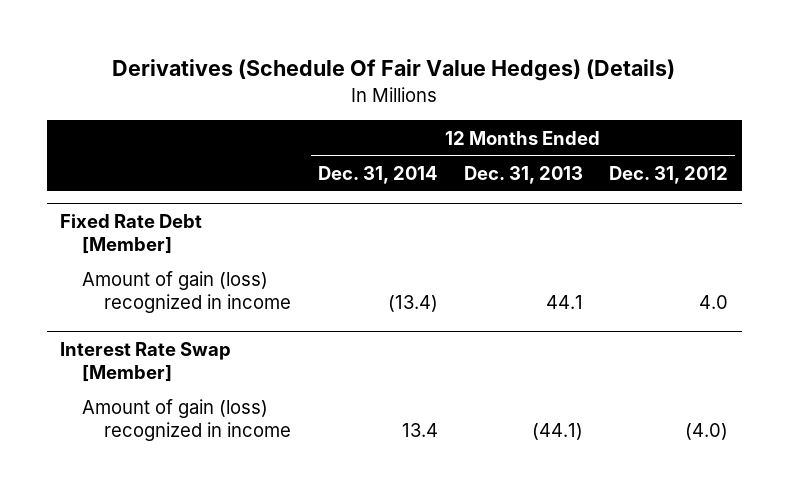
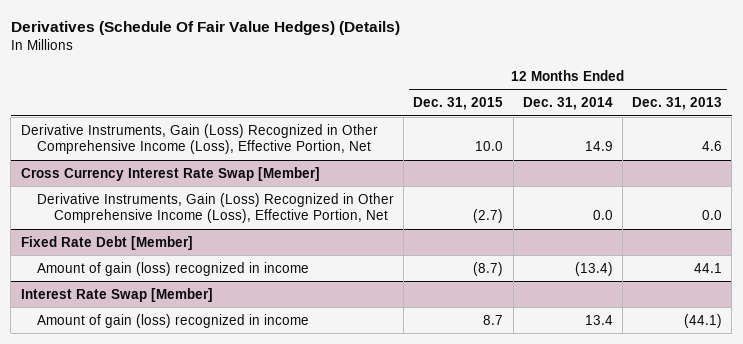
[609,165,729,184] Dec. 31, 2012 -> none
none -> [413,97,504,111] Dec. 31, 2015
none -> [20,123,378,155] Derivative Instruments, Gain (Loss) Recognized in Other Comprehensive Income (Loss), Effective Portion, Net
none -> [20,166,320,181] Cross Currency Interest Rate Swap [Member]
none -> [37,192,395,224] Derivative Instruments, Gain (Loss) Recognized in Other Comprehensive Income (Loss), Effective Portion, Net

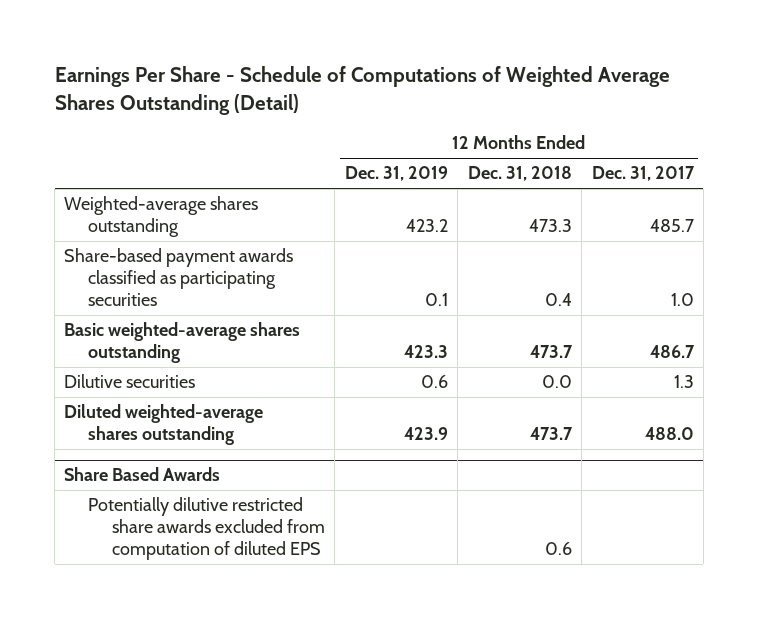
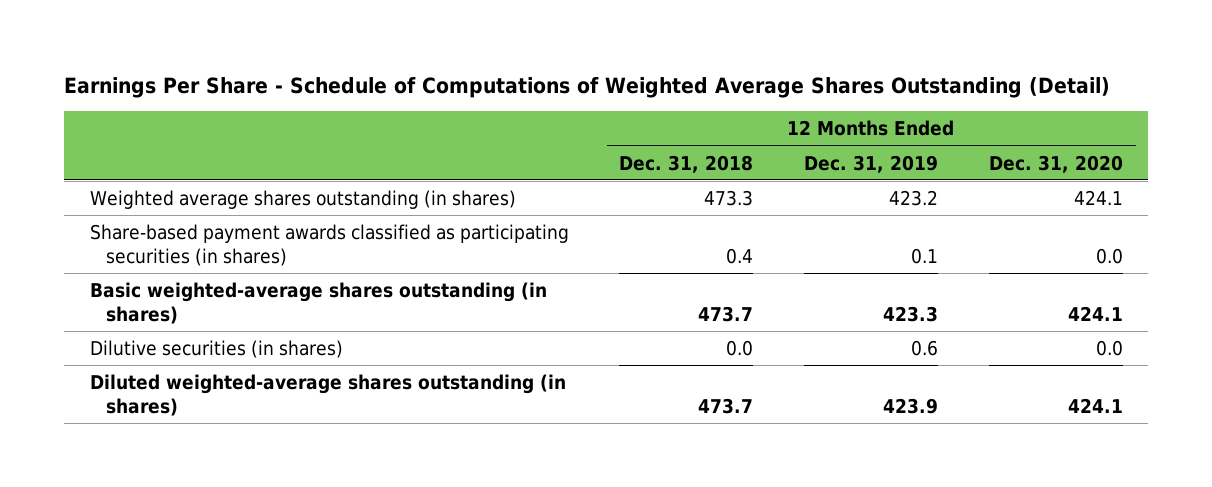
[591,166,695,182] Dec. 31, 2017 -> none
none -> [988,154,1123,173] Dec. 31, 2020
[64,467,221,482] Share Based Awards -> none
[88,497,325,561] Potentially dilutive restricted share awards excluded from computation of diluted EPS -> none
[64,196,259,238] Weighted-average shares outstanding -> [89,189,516,209] Weighted average shares outstanding (in shares)
[64,248,294,307] Share-based payment awards classified as participating securities -> [89,223,569,266] Share-based payment awards classified as participating securities (in shares)
[64,322,301,364] Basic weighted-average shares outstanding -> [89,281,547,324] Basic weighted-average shares outstanding (in shares)
[64,374,196,389] Dilutive securities -> [89,339,343,358] Dilutive securities (in shares)
[64,404,264,446] Diluted weighted-average shares outstanding -> [89,373,566,416] Diluted weighted-average shares outstanding (in shares)

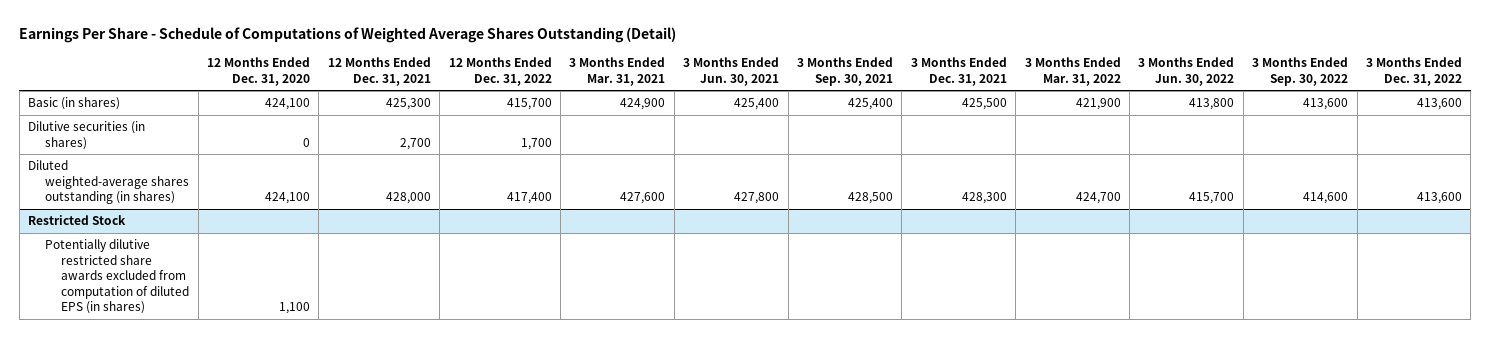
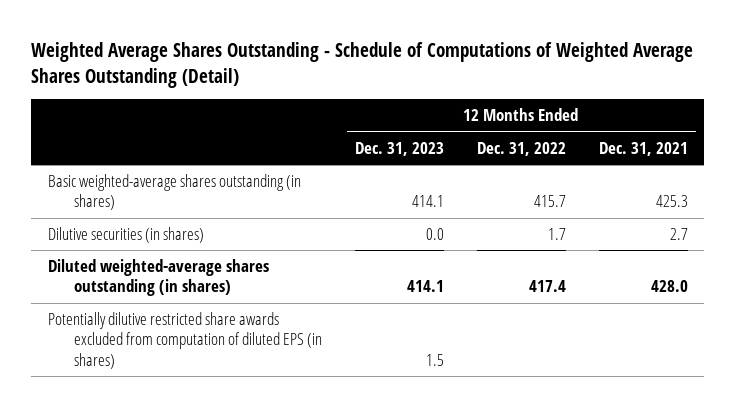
[19,26,677,43] Earnings Per Share - Schedule of Computations of Weighted Average Shares Outstanding (Detail) -> [31,42,694,88] Weighted Average Shares Outstanding - Schedule of Computations of Weighted Average Shares Outstanding (Detail)
[206,57,310,86] 12 Months Ended Dec. 31, 2020 -> none
[569,57,666,86] 3 Months Ended Mar. 31, 2021 -> none
[683,57,780,86] 3 Months Ended Jun. 30, 2021 -> none
[796,57,893,86] 3 Months Ended Sep. 30, 2021 -> none
[910,57,1007,86] 3 Months Ended Dec. 31, 2021 -> none
[1024,57,1121,86] 3 Months Ended Mar. 31, 2022 -> none
[1138,57,1235,86] 3 Months Ended Jun. 30, 2022 -> none
[1252,57,1349,86] 3 Months Ended Sep. 30, 2022 -> none
[1366,57,1463,86] 3 Months Ended Dec. 31, 2022 -> none
none -> [354,141,444,156] Dec. 31, 2023
[28,215,127,226] Restricted Stock -> none
[28,97,121,111] Basic (in shares) -> [47,174,301,211] Basic weighted-average shares outstanding (in shares)
[385,98,431,111] 425,300 -> [655,195,688,208] 425.3
[506,98,552,111] 415,700 -> [533,195,566,208] 415.7
[399,137,431,150] 2,700 -> [669,228,688,241] 2.7
[520,137,552,150] 1,700 -> [547,228,566,241] 1.7
[385,192,431,205] 428,000 -> [650,280,688,293] 428.0
[506,192,552,205] 417,400 -> [528,280,566,293] 417.4

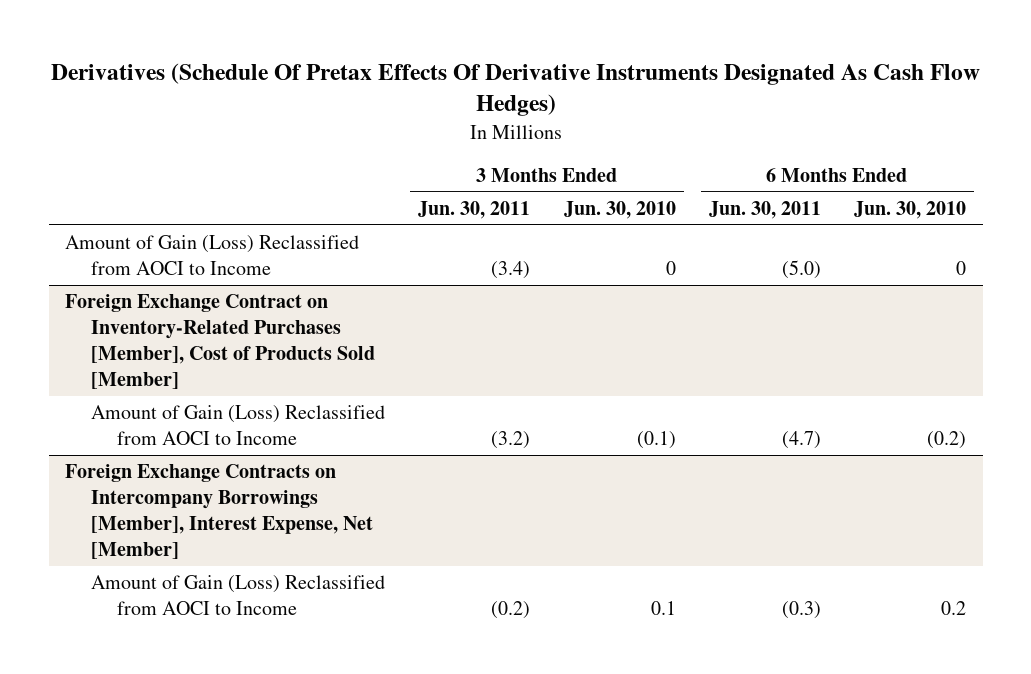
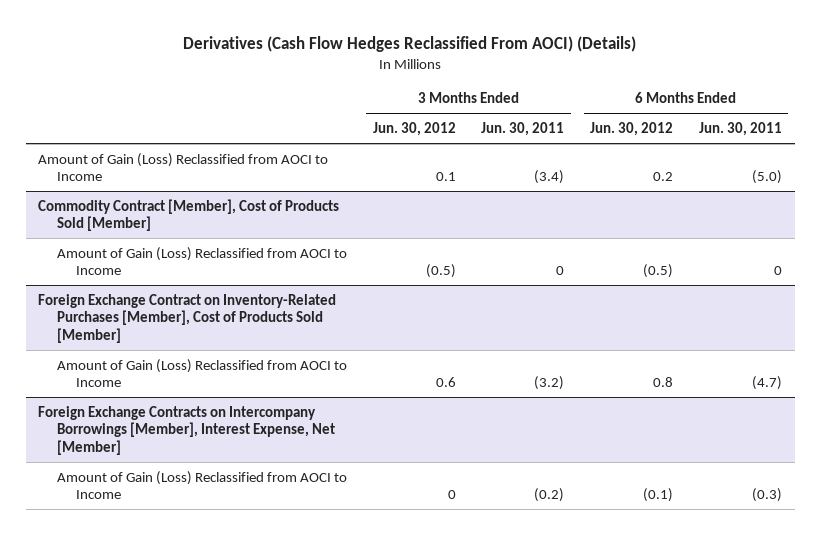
[50,63,980,117] Derivatives (Schedule Of Pretax Effects Of Derivative Instruments Designated As Cash Flow Hedges) -> [183,35,637,52] Derivatives (Cash Flow Hedges Reclassified From AOCI) (Details)
[563,200,676,219] Jun. 30, 2010 -> none
[854,200,967,219] Jun. 30, 2010 -> none
none -> [372,122,456,137] Jun. 30, 2012
none -> [590,122,674,137] Jun. 30, 2012
none -> [38,198,340,232] Commodity Contract [Member], Cost of Products Sold [Member]
none -> [57,246,348,276] Amount of Gain (Loss) Reclassified from AOCI to Income

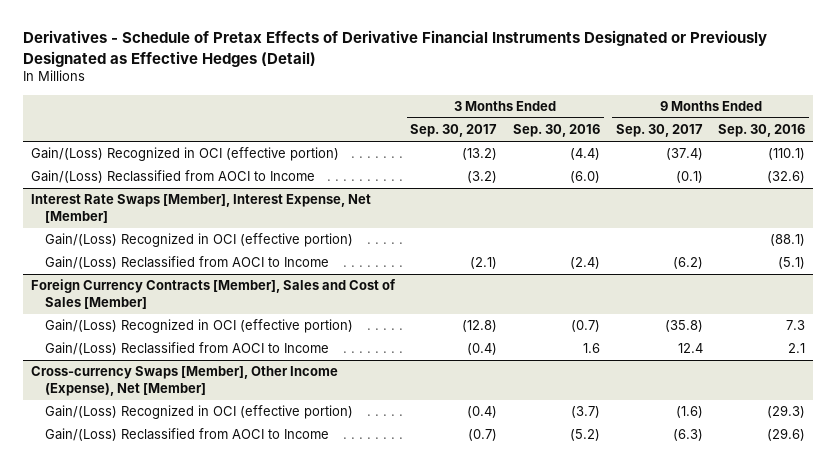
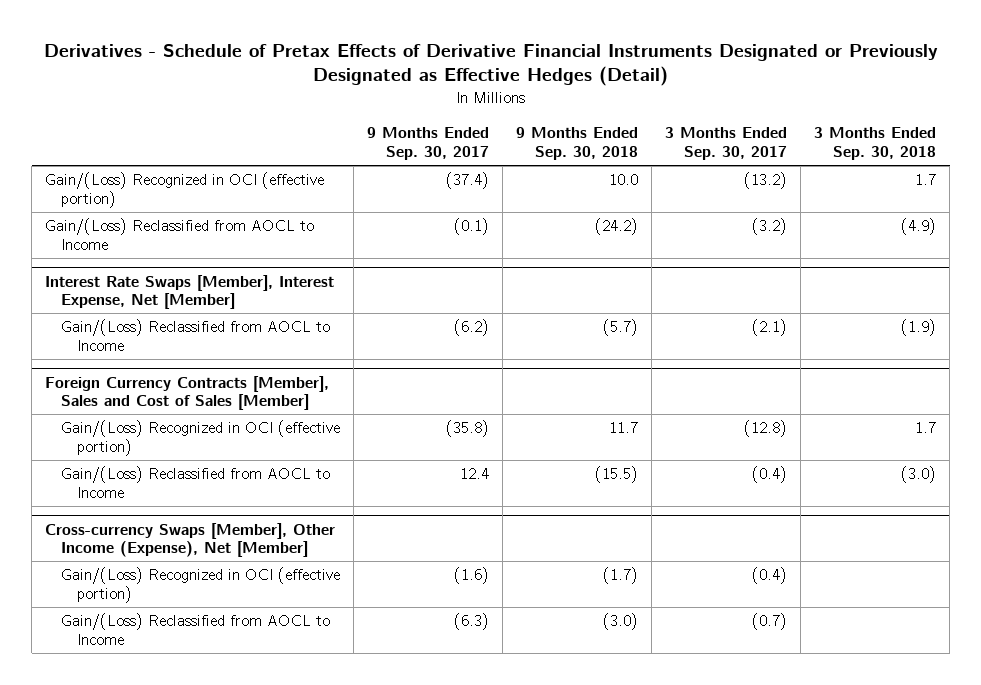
[513,124,601,138] Sep. 30, 2016 -> none
[718,124,806,138] Sep. 30, 2016 -> none
none -> [516,127,639,160] 9 Months Ended Sep. 30, 2018
none -> [814,127,937,160] 3 Months Ended Sep. 30, 2018
[30,170,315,184] Gain/(Loss) Reclassified from AOCI to Income -> [45,218,315,250] Gain/(Loss) Reclassified from AOCL to Income
[45,233,354,248] Gain/(Loss) Recognized in OCI (effective portion) -> none
[45,256,330,270] Gain/(Loss) Reclassified from AOCI to Income -> [61,319,331,351] Gain/(Loss) Reclassified from AOCL to Income
[45,342,330,356] Gain/(Loss) Reclassified from AOCI to Income -> [61,466,331,498] Gain/(Loss) Reclassified from AOCL to Income
[45,428,330,442] Gain/(Loss) Reclassified from AOCI to Income -> [61,613,331,645] Gain/(Loss) Reclassified from AOCL to Income

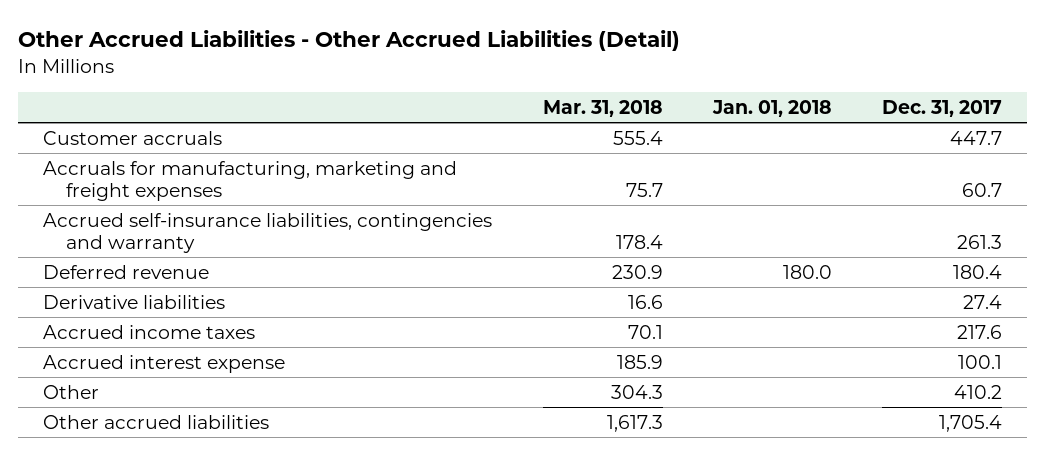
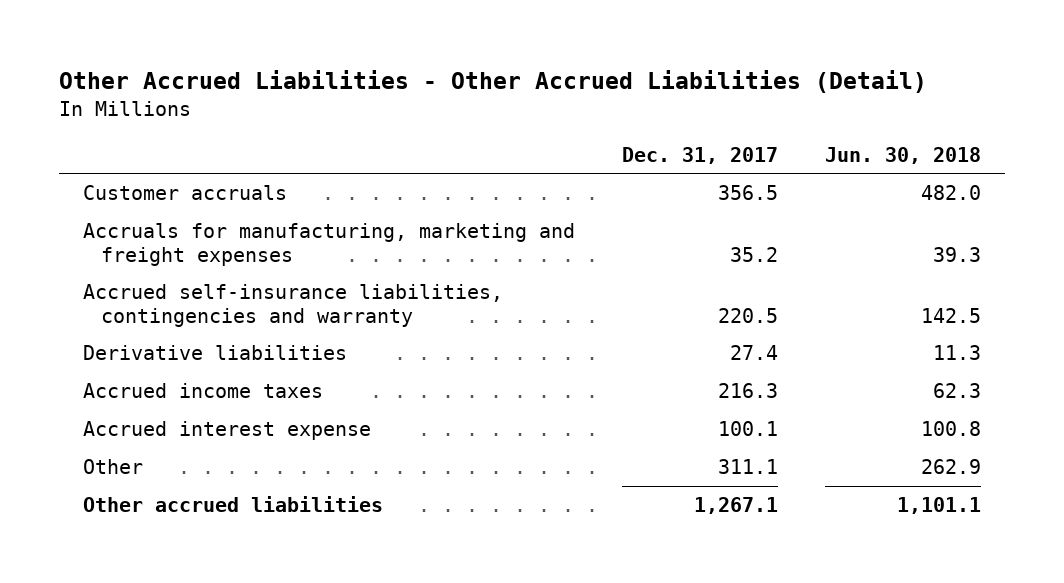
[542,99,663,117] Mar. 31, 2018 -> none
[711,99,832,117] Jan. 01, 2018 -> none
none -> [825,146,982,164] Jun. 30, 2018
[43,264,210,279] Deferred revenue -> none
[950,130,1003,145] 447.7 -> [717,185,778,201] 356.5
[962,182,1003,197] 60.7 -> [729,246,778,262] 35.2
[957,234,1003,249] 261.3 -> [717,307,778,323] 220.5
[957,324,1003,339] 217.6 -> [717,383,778,399] 216.3
[954,384,1003,399] 410.2 -> [717,459,778,475] 311.1
[939,414,1003,432] 1,705.4 -> [693,497,778,515] 1,267.1

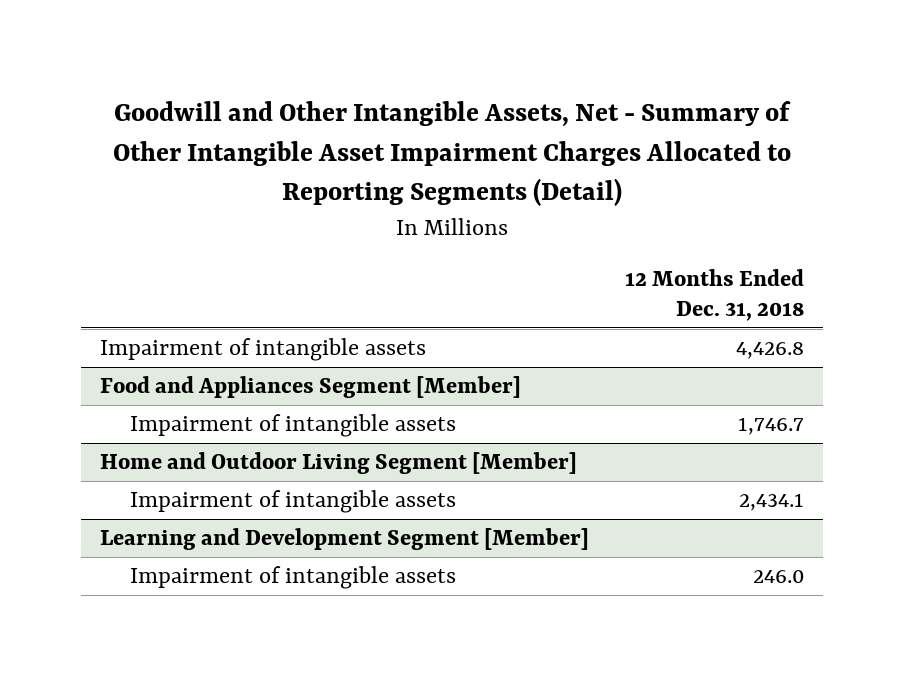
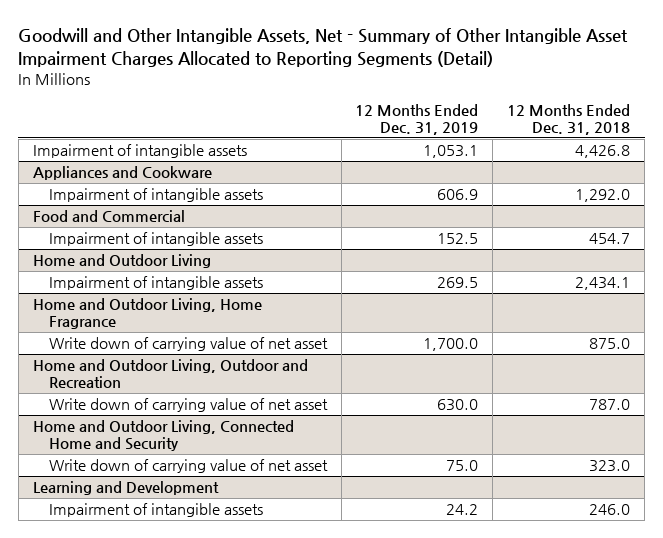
none -> [355,104,479,136] 12 Months Ended Dec. 31, 2019
[99,376,521,399] Food and Appliances Segment [Member] -> [32,165,212,180] Appliances and Cookware
[738,417,805,436] 1,746.7 -> [575,188,631,202] 1,292.0
none -> [32,209,185,222] Food and Commercial
none -> [48,231,263,246] Impairment of intangible assets
[99,452,577,475] Home and Outdoor Living Segment [Member] -> [32,253,211,268] Home and Outdoor Living
none -> [32,297,262,330] Home and Outdoor Living, Home Fragrance
none -> [48,336,328,351] Write down of carrying value of net asset
none -> [32,358,308,389] Home and Outdoor Living, Outdoor and Recreation
none -> [48,397,328,412] Write down of carrying value of net asset
none -> [32,419,294,452] Home and Outdoor Living, Connected Home and Security
none -> [48,458,328,473] Write down of carrying value of net asset
[99,528,589,551] Learning and Development Segment [Member] -> [32,480,219,495] Learning and Development

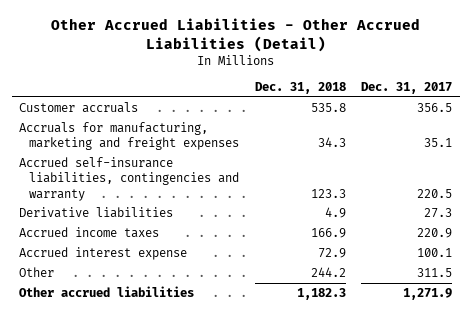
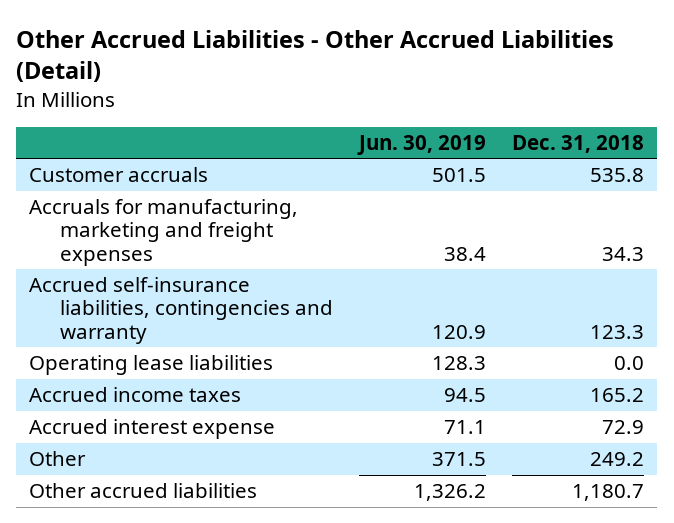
[361,81,453,94] Dec. 31, 2017 -> none
none -> [357,134,487,155] Jun. 30, 2019
[19,207,174,219] Derivative liabilities -> none
none -> [29,355,274,376] Operating lease liabilities
[310,228,346,239] 166.9 -> [590,388,645,403] 165.2
[310,267,346,278] 244.2 -> [590,452,645,467] 249.2
[296,288,346,301] 1,182.3 -> [572,484,645,502] 1,180.7

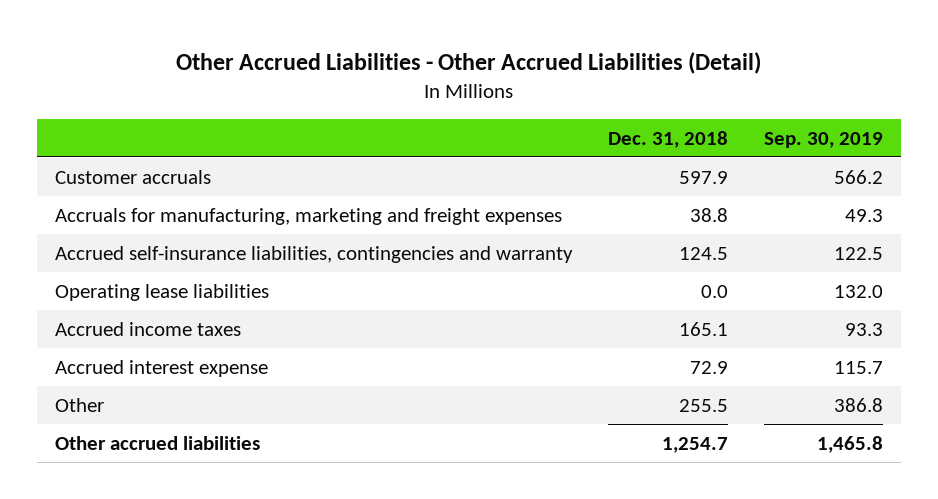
[357,134,487,155] Jun. 30, 2019 -> none
none -> [763,131,883,148] Sep. 30, 2019
[590,168,645,183] 535.8 -> [679,170,729,184] 597.9
[602,246,645,261] 34.3 -> [690,207,729,222] 38.8
[590,324,645,339] 123.3 -> [679,246,729,260] 124.5
[590,388,645,403] 165.2 -> [679,321,729,336] 165.1
[590,452,645,467] 249.2 -> [679,398,729,412] 255.5
[572,484,645,502] 1,180.7 -> [662,436,729,453] 1,254.7

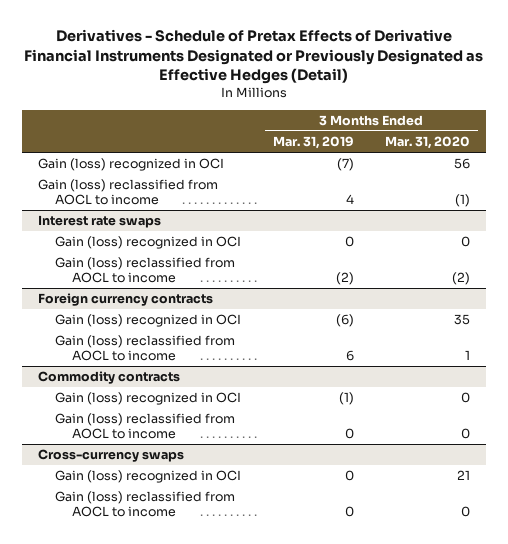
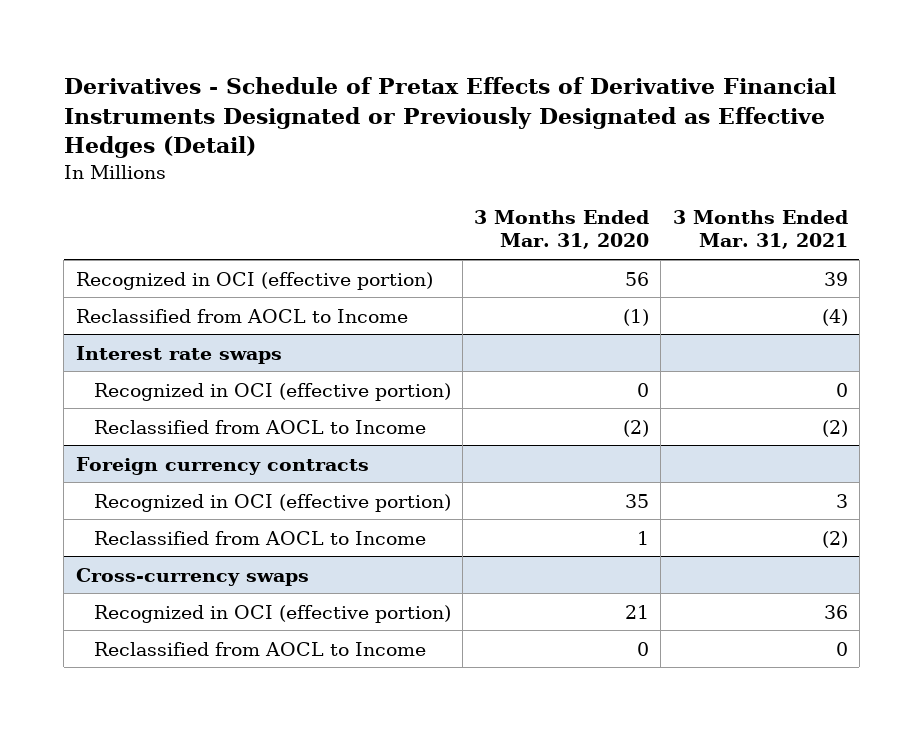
[272,136,354,150] Mar. 31, 2019 -> none
none -> [672,210,848,250] 3 Months Ended Mar. 31, 2021
[37,158,224,172] Gain (loss) recognized in OCI -> [75,271,433,290] Recognized in OCI (effective portion)
[37,179,218,206] Gain (loss) reclassified from AOCL to income -> [75,308,408,323] Reclassified from AOCL to Income
[54,236,241,250] Gain (loss) recognized in OCI -> [93,382,451,401] Recognized in OCI (effective portion)
[54,257,235,284] Gain (loss) reclassified from AOCL to income -> [93,419,426,434] Reclassified from AOCL to Income
[37,371,180,385] Commodity contracts -> none
[54,392,241,406] Gain (loss) recognized in OCI -> none
[54,413,235,440] Gain (loss) reclassified from AOCL to income -> none
[54,314,241,328] Gain (loss) recognized in OCI -> [93,493,451,512] Recognized in OCI (effective portion)
[54,335,235,362] Gain (loss) reclassified from AOCL to income -> [93,530,426,545] Reclassified from AOCL to Income
[54,470,241,484] Gain (loss) recognized in OCI -> [93,604,451,623] Recognized in OCI (effective portion)
[54,491,235,518] Gain (loss) reclassified from AOCL to income -> [93,641,426,656] Reclassified from AOCL to Income

